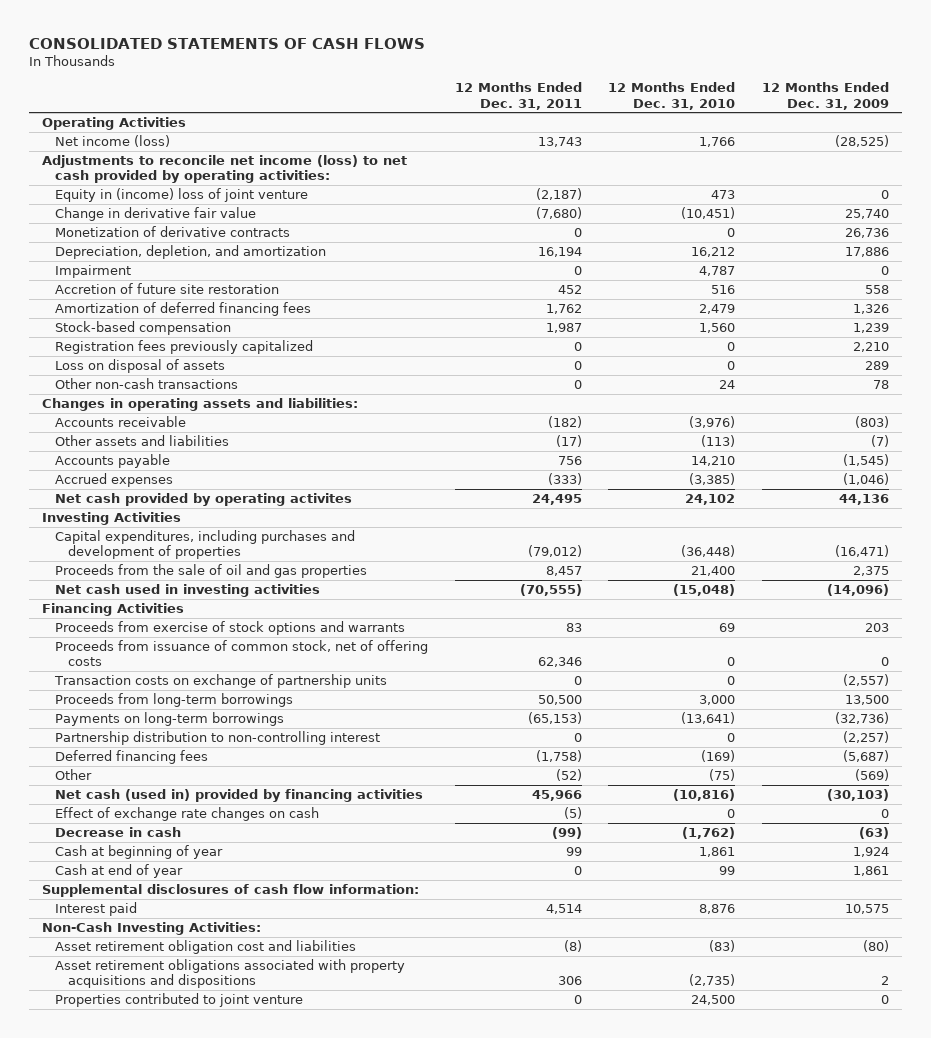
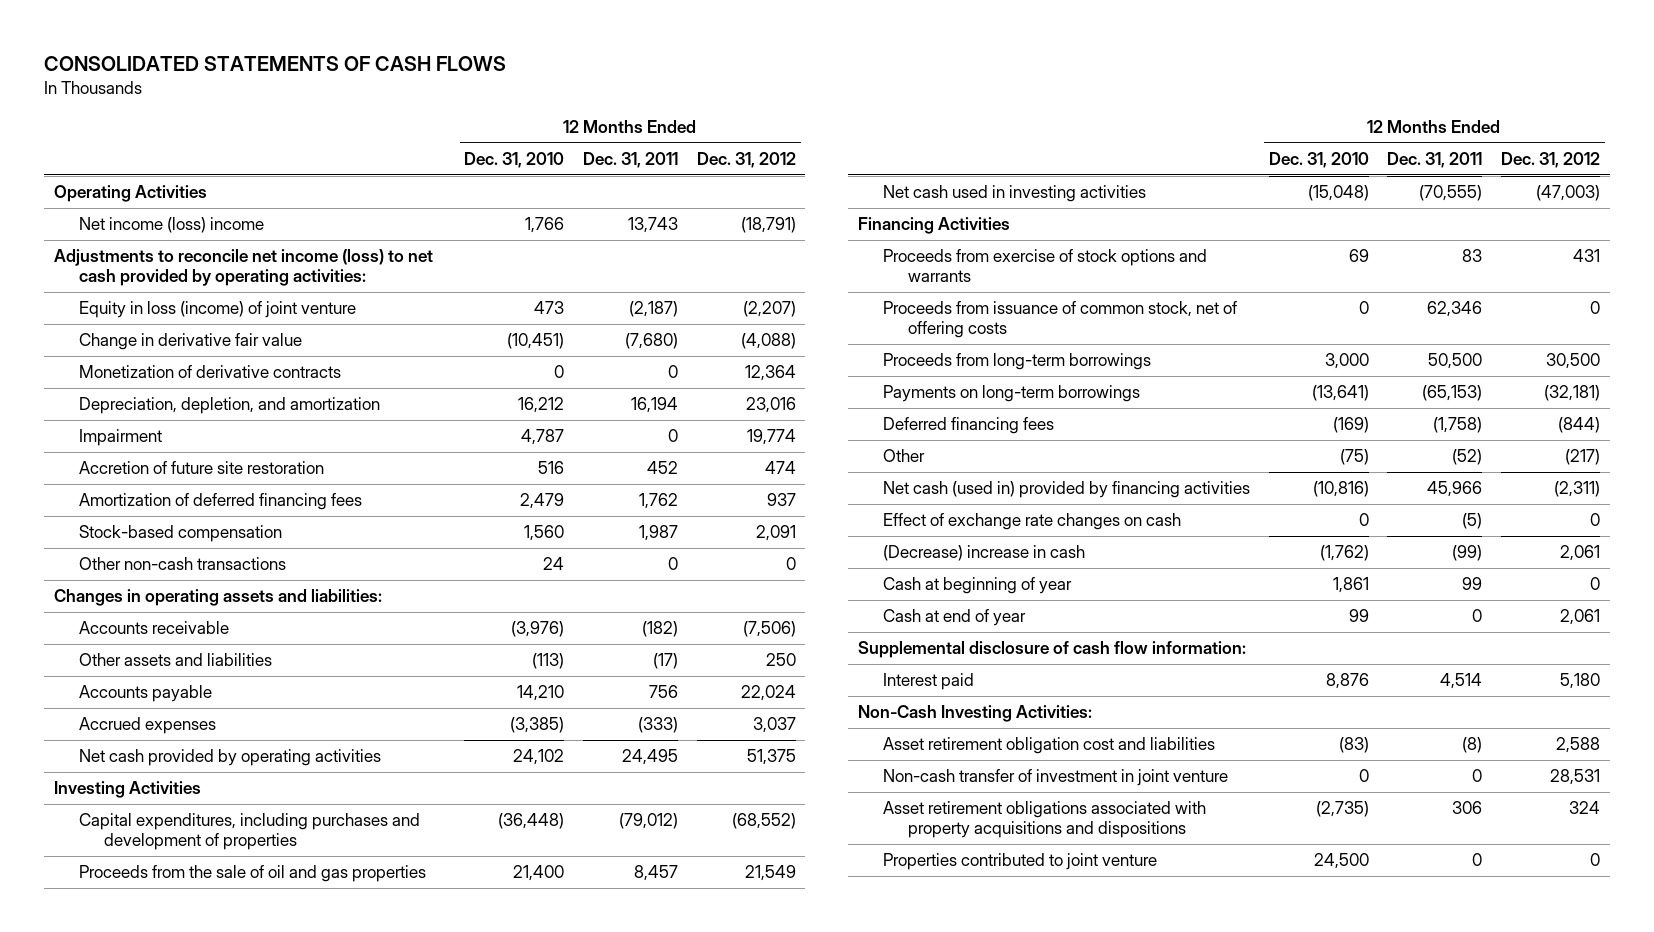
[761,82,889,110] 12 Months Ended Dec. 31, 2009 -> none
none -> [697,152,797,169] Dec. 31, 2012
[55,134,171,147] Net income (loss) -> [78,217,264,234] Net income (loss) income
[55,187,309,202] Equity in (income) loss of joint venture -> [78,301,356,319] Equity in loss (income) of joint venture
[55,339,314,354] Registration fees previously capitalized -> none
[55,358,226,373] Loss on disposal of assets -> none
[55,492,353,506] Net cash provided by operating activites -> [78,749,381,767] Net cash provided by operating activities
[54,673,388,688] Transaction costs on exchange of partnership units -> none
[55,730,381,745] Partnership distribution to non-controlling interest -> none
[55,826,182,837] Decrease in cash -> [882,545,1085,562] (Decrease) increase in cash
[42,883,420,897] Supplemental disclosures of cash flow information: -> [857,641,1246,659] Supplemental disclosure of cash flow information:
none -> [882,769,1228,787] Non-cash transfer of investment in joint venture

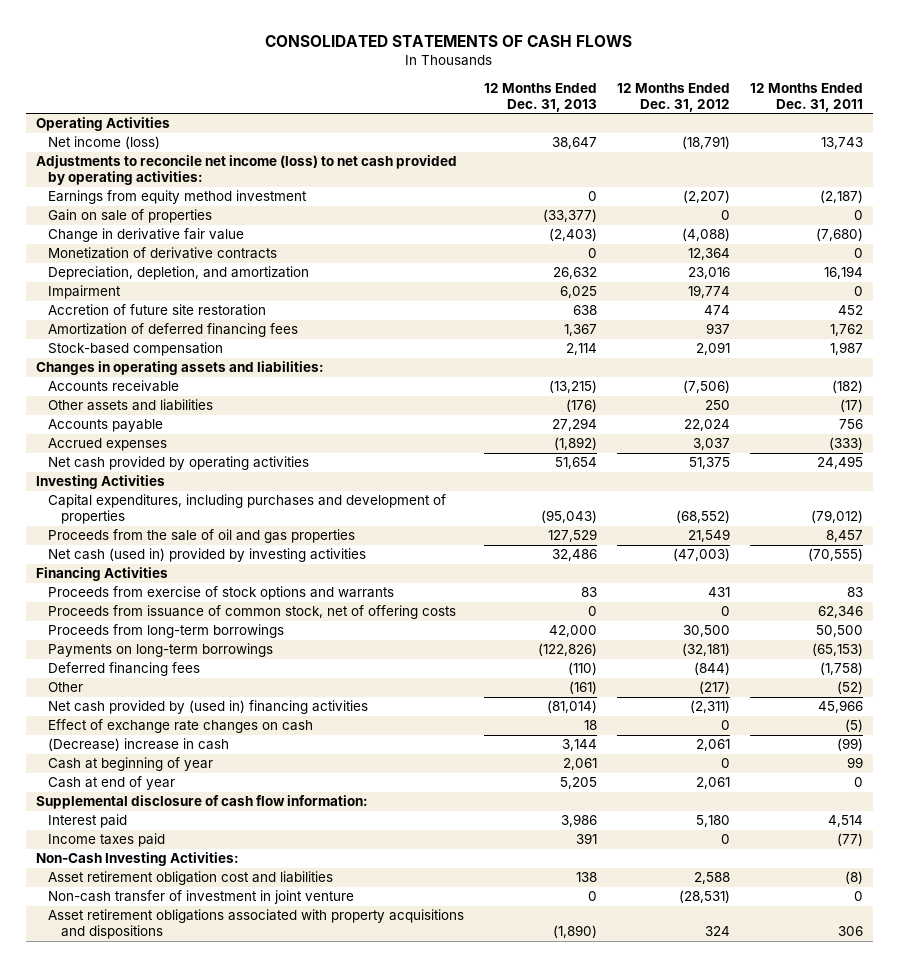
[464,152,565,169] Dec. 31, 2010 -> none
none -> [484,82,598,112] 12 Months Ended Dec. 31, 2013
[78,217,264,234] Net income (loss) income -> [48,136,161,150] Net income (loss)
[78,301,356,319] Equity in loss (income) of joint venture -> [48,190,308,205] Earnings from equity method investment
none -> [48,209,213,224] Gain on sale of properties
[78,557,286,571] Other non-cash transactions -> none
[882,185,1146,203] Net cash used in investing activities -> [48,548,367,563] Net cash (used in) provided by investing activities
[882,481,1250,499] Net cash (used in) provided by financing activities -> [48,700,369,715] Net cash provided by (used in) financing activities
none -> [48,833,166,848] Income taxes paid
[1550,769,1601,786] 28,531 -> [678,890,730,904] (28,531)
[882,853,1157,871] Properties contributed to joint venture -> none

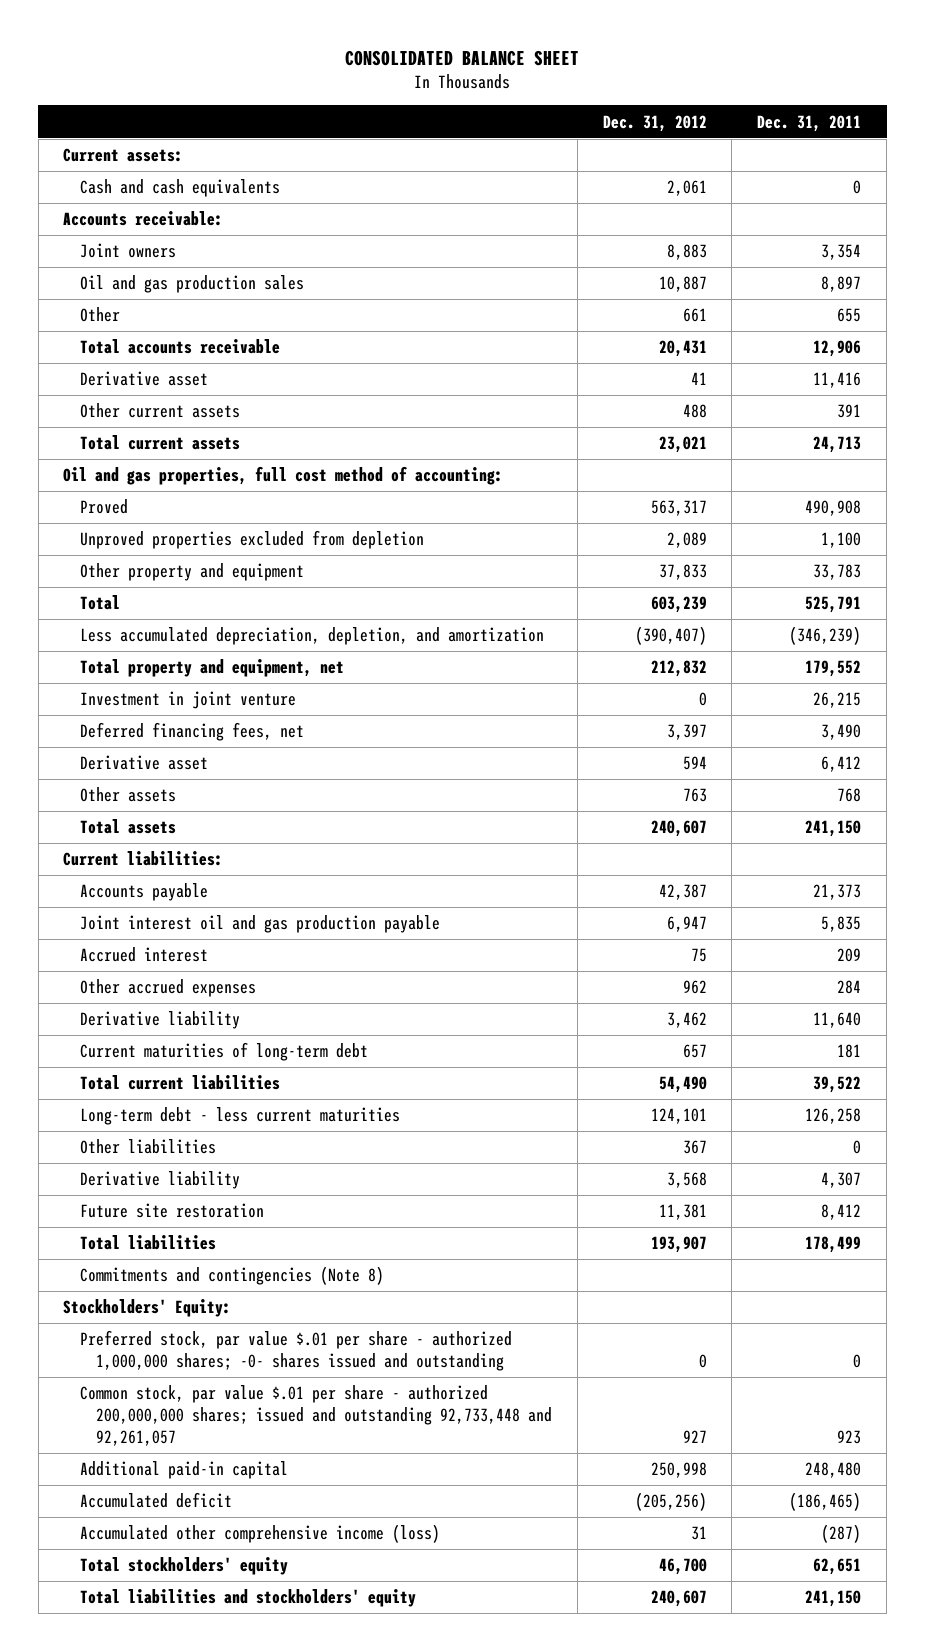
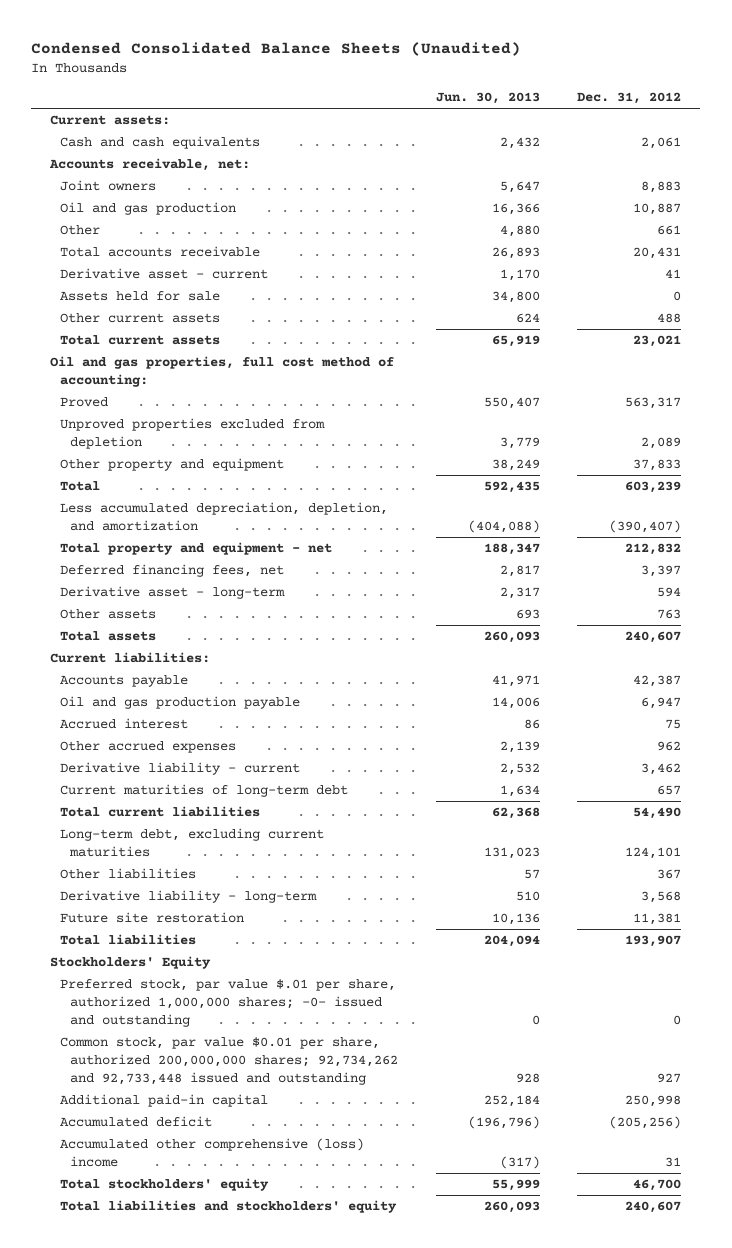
[345,49,580,66] CONSOLIDATED BALANCE SHEET -> [31,42,522,57] Condensed Consolidated Balance Sheets (Unaudited)
[757,114,862,132] Dec. 31, 2011 -> none
none -> [435,92,540,105] Jun. 30, 2013
[63,211,224,227] Accounts receivable: -> [49,158,251,172] Accounts receivable, net:
[79,275,304,294] Oil and gas production sales -> [60,202,237,216] Oil and gas production
[79,371,208,387] Derivative asset -> [60,268,269,280] Derivative asset - current
none -> [60,291,221,302] Assets held for sale
[79,691,296,710] Investment in joint venture -> none
[79,659,344,678] Total property and equipment, net -> [60,542,333,556] Total property and equipment - net
[79,755,208,771] Derivative asset -> [60,586,286,600] Derivative asset - long-term
[79,915,440,934] Joint interest oil and gas production payable -> [60,696,301,710] Oil and gas production payable
[79,1011,240,1030] Derivative liability -> [60,762,301,776] Derivative liability - current
[79,1107,400,1126] Long-term debt - less current maturities -> [60,828,325,857] Long-term debt, excluding current maturities
[79,1171,240,1190] Derivative liability -> [60,890,318,904] Derivative liability - long-term
[79,1266,384,1286] Commitments and contingencies (Note 8) -> none
[63,1299,232,1318] Stockholders' Equity: -> [50,956,212,970] Stockholders' Equity
[79,1330,512,1371] Preferred stock, par value $.01 per share - authorized 1,000,000 shares; -0- shares issued and outstanding -> [60,979,397,1027] Preferred stock, par value $.01 per share, authorized 1,000,000 shares; -0- issued and outstanding
[79,1385,553,1446] Common stock, par value $.01 per share - authorized 200,000,000 shares; issued and outstanding 92,733,448 and 92,261,057 -> [60,1037,399,1085] Common stock, par value $0.01 per share, authorized 200,000,000 shares; 92,734,262 and 92,733,448 issued and outstanding
[79,1524,440,1544] Accumulated other comprehensive income (loss) -> [60,1138,365,1167] Accumulated other comprehensive (loss) income

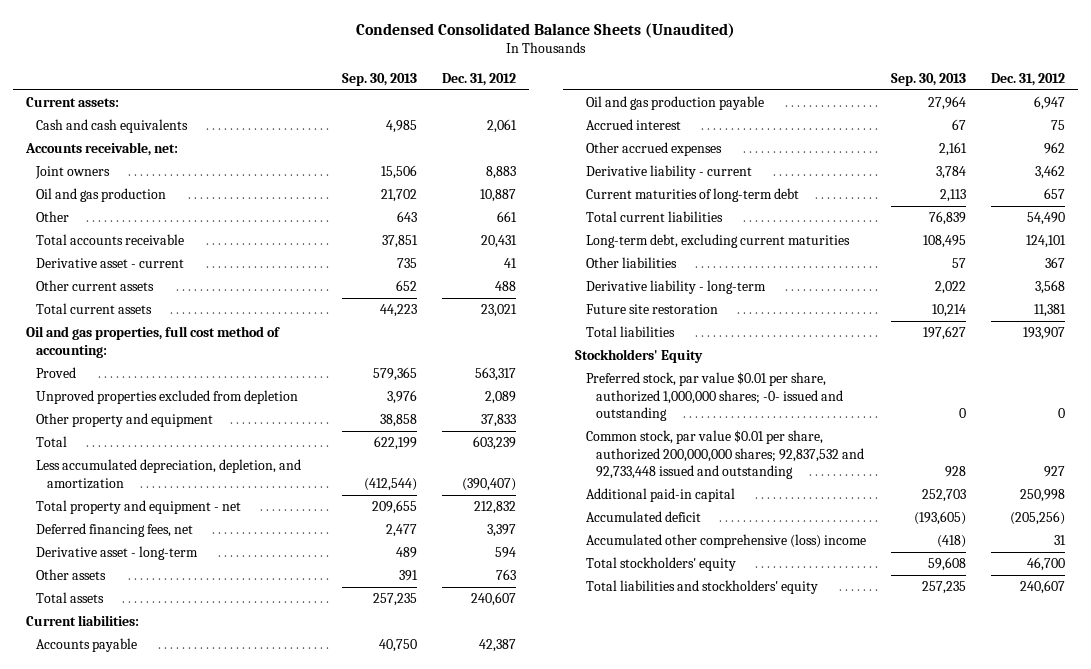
[435,92,540,105] Jun. 30, 2013 -> none
none -> [341,72,417,86] Sep. 30, 2013
[60,291,221,302] Assets held for sale -> none
[60,979,397,1027] Preferred stock, par value $.01 per share, authorized 1,000,000 shares; -0- issued and outstanding -> [585,372,843,422] Preferred stock, par value $0.01 per share, authorized 1,000,000 shares; -0- issued and outstanding
[60,1037,399,1085] Common stock, par value $0.01 per share, authorized 200,000,000 shares; 92,734,262 and 92,733,448 issued and outstanding -> [585,430,864,480] Common stock, par value $0.01 per share, authorized 200,000,000 shares; 92,837,532 and 92,733,448 issued and outstanding

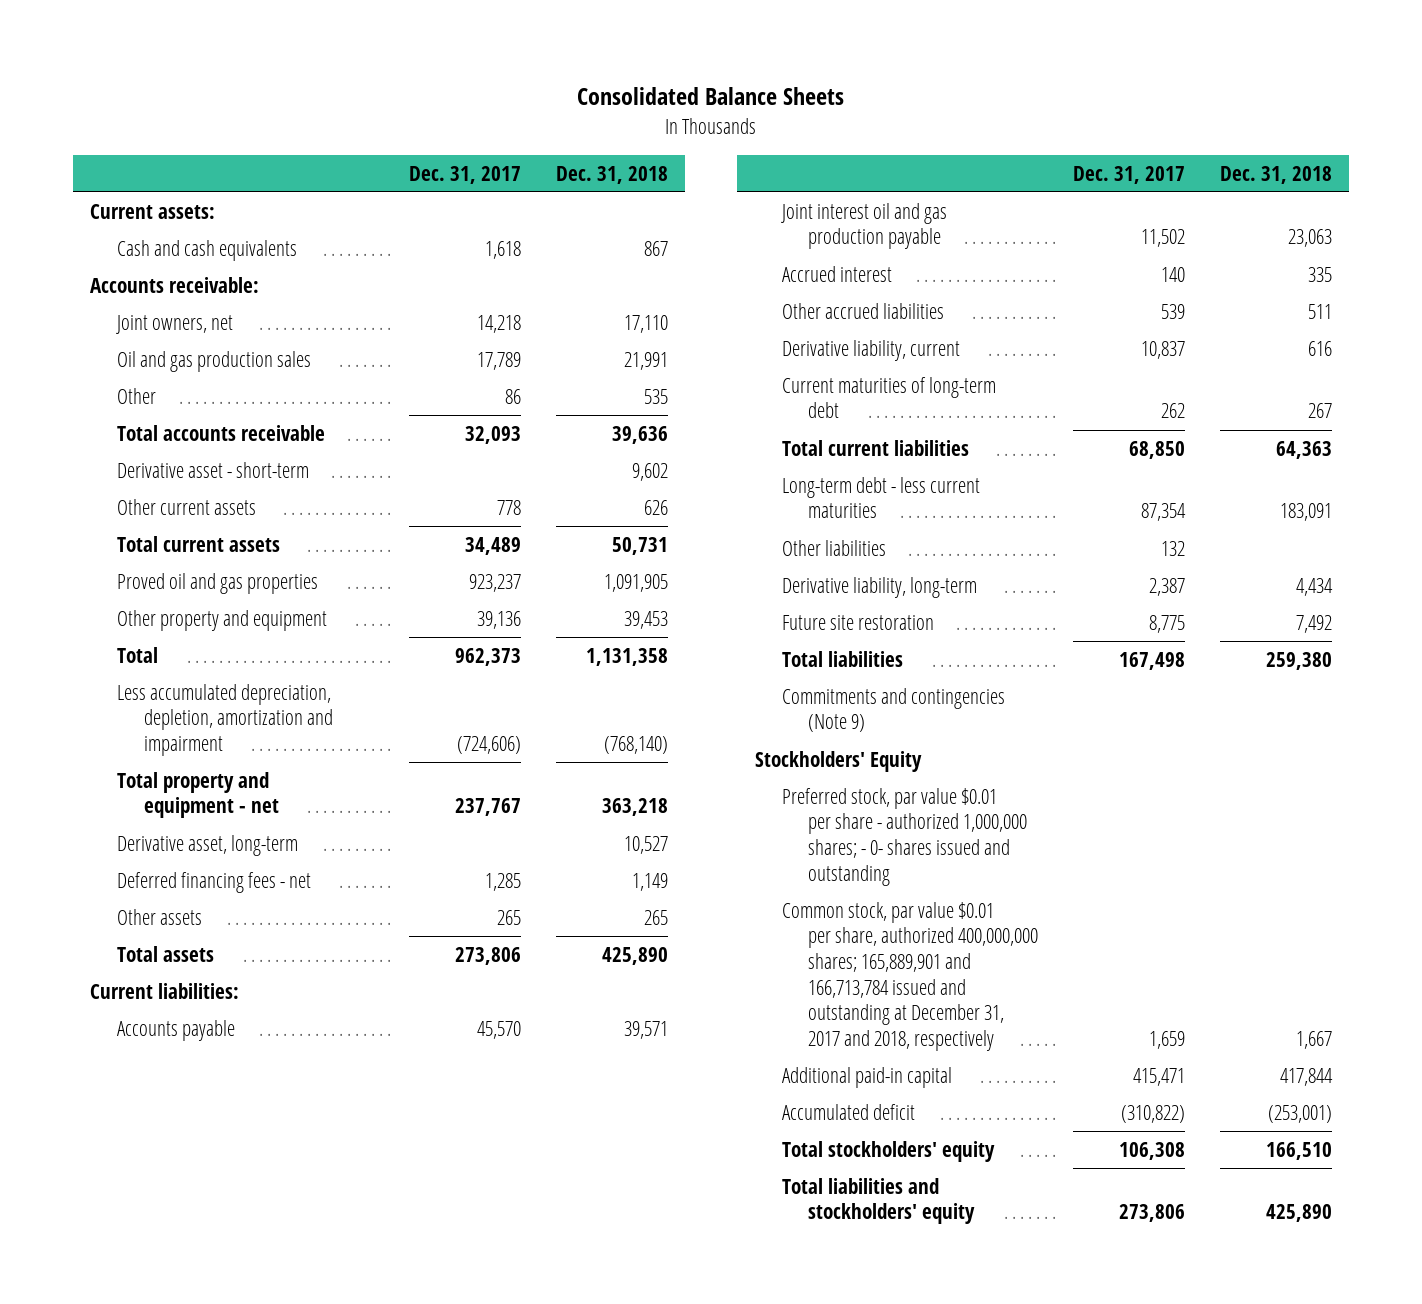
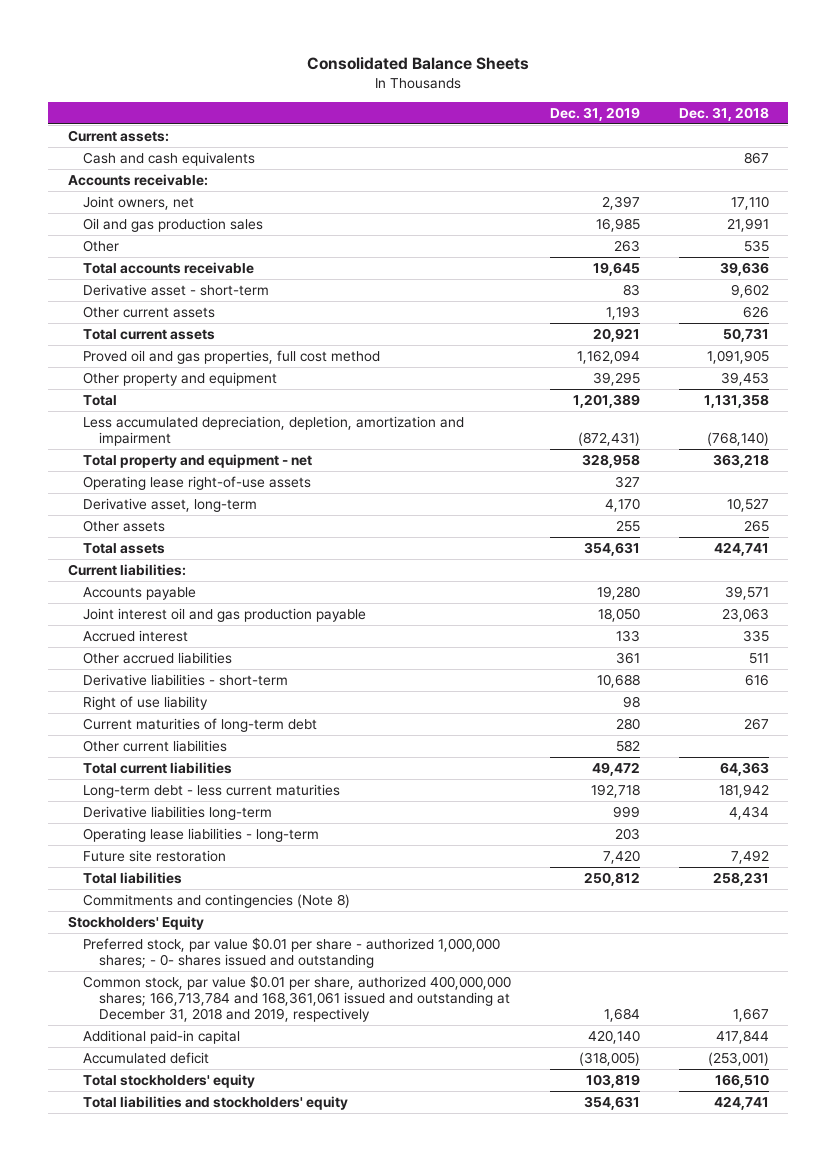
[408,165,521,184] Dec. 31, 2017 -> none
none -> [550,106,641,121] Dec. 31, 2019
[117,572,319,594] Proved oil and gas properties -> [83,349,381,364] Proved oil and gas properties, full cost method
none -> [83,475,312,490] Operating lease right-of-use assets
[117,871,312,893] Deferred financing fees - net -> none
[601,946,668,965] 425,890 -> [714,541,770,556] 424,741
[781,339,960,361] Derivative liability, current -> [83,673,289,686] Derivative liabilities - short-term
none -> [83,695,209,710] Right of use liability
none -> [83,739,228,752] Other current liabilities
[781,539,886,556] Other liabilities -> none
[1280,503,1333,522] 183,091 -> [719,783,770,798] 181,942
[781,576,977,598] Derivative liability, long-term -> [83,805,273,820] Derivative liabilities long-term
none -> [83,827,320,842] Operating lease liabilities - long-term
[1266,651,1333,670] 259,380 -> [713,871,770,886] 258,231
[781,687,1005,733] Commitments and contingencies (Note 9) -> [83,893,351,908] Commitments and contingencies (Note 8)
[781,901,1039,1051] Common stock, par value $0.01 per share, authorized 400,000,000 shares; 165,889,901 and 166,713,784 issued and outstanding at December 31, 2017 and 2018, respectively -> [83,974,512,1022] Common stock, par value $0.01 per share, authorized 400,000,000 shares; 166,713,784 and 168,361,061 issued and outstanding at December 31, 2018 and 2019, respectively
[1266,1204,1333,1223] 425,890 -> [714,1095,770,1110] 424,741

